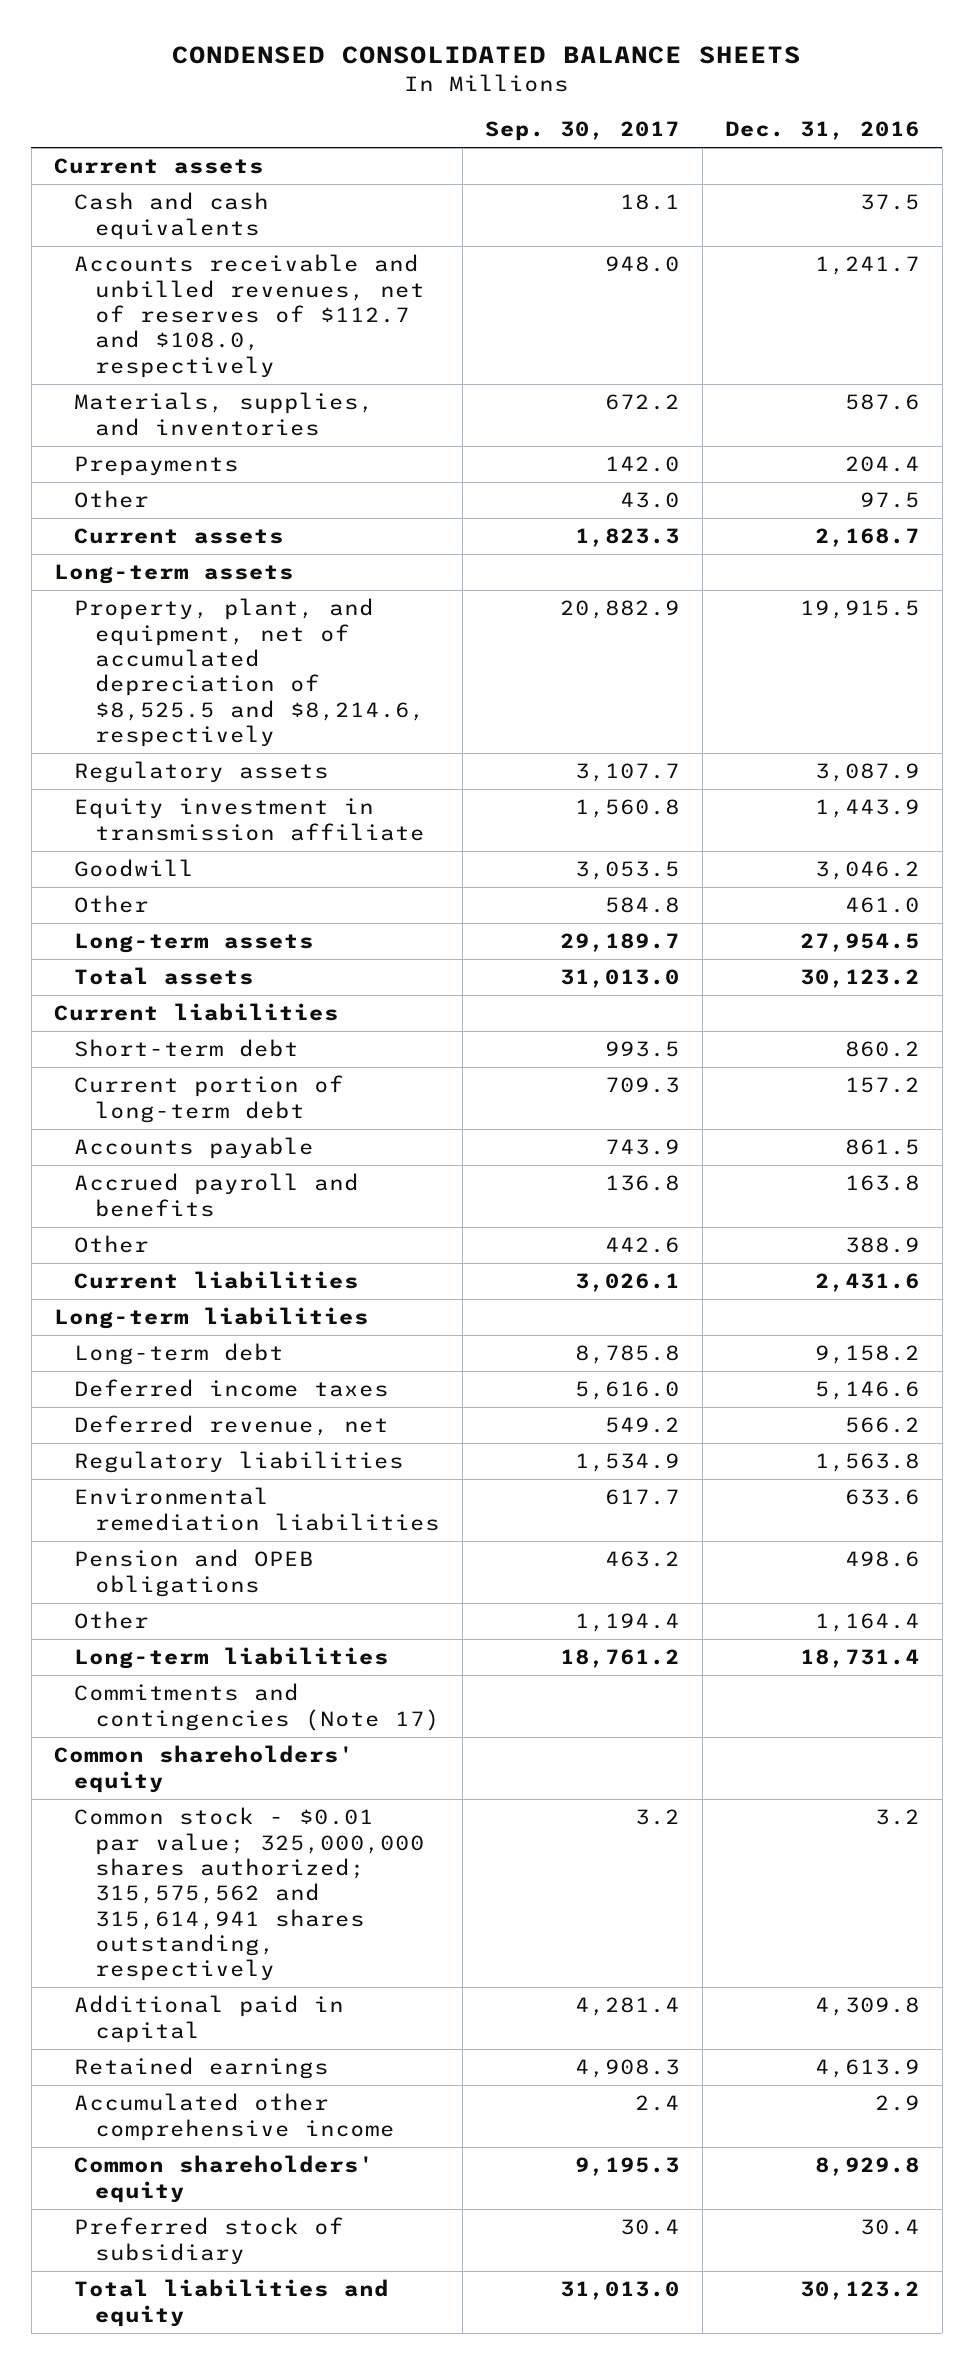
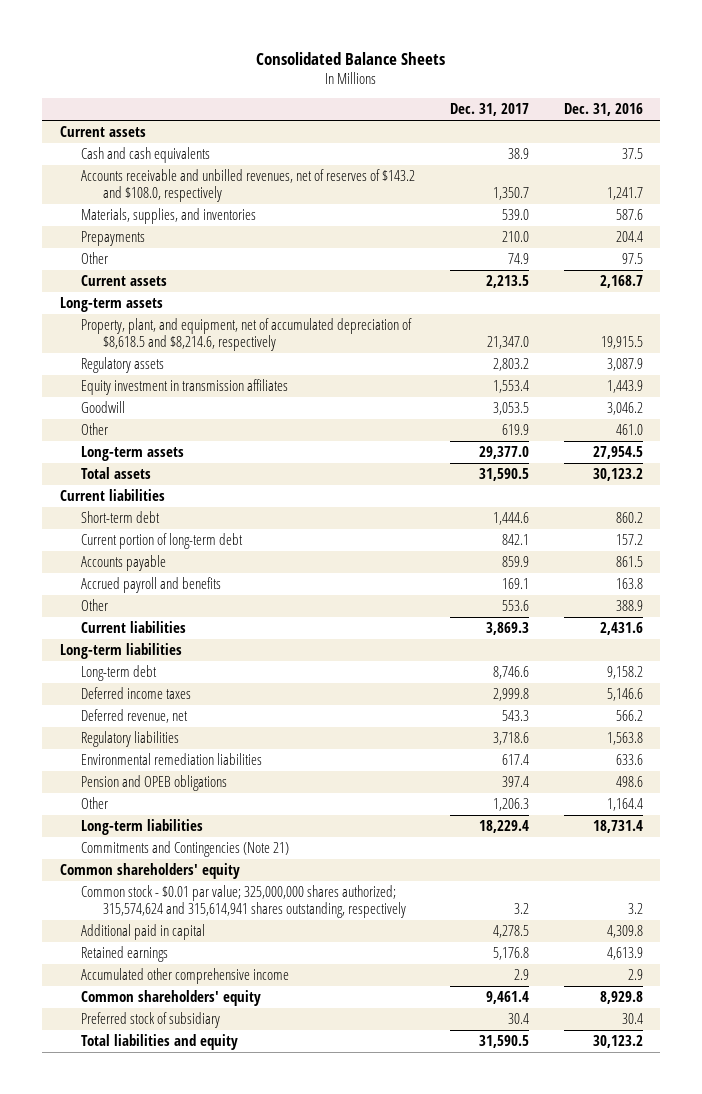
[171,46,801,65] CONDENSED CONSOLIDATED BALANCE SHEETS -> [256,51,446,65] Consolidated Balance Sheets
[485,121,681,142] Sep. 30, 2017 -> none
none -> [449,103,529,117] Dec. 31, 2017
[74,254,426,378] Accounts receivable and unbilled revenues, net of reserves of $112.7 and $108.0, respectively -> [81,169,416,202] Accounts receivable and unbilled revenues, net of reserves of $143.2 and $108.0, respectively
[74,598,426,747] Property, plant, and equipment, net of accumulated depreciation of $8,525.5 and $8,214.6, respectively -> [81,318,413,351] Property, plant, and equipment, net of accumulated depreciation of $8,618.5 and $8,214.6, respectively
[74,798,426,841] Equity investment in transmission affiliate -> [81,379,289,396] Equity investment in transmission affiliates
[74,1683,441,1731] Commitments and contingencies (Note 17) -> [81,841,290,858] Commitments and Contingencies (Note 21)
[74,1807,426,1982] Common stock - $0.01 par value; 325,000,000 shares authorized; 315,575,562 and 315,614,941 shares outstanding, respectively -> [81,885,406,918] Common stock - $0.01 par value; 325,000,000 shares authorized; 315,574,624 and 315,614,941 shares outstanding, respectively

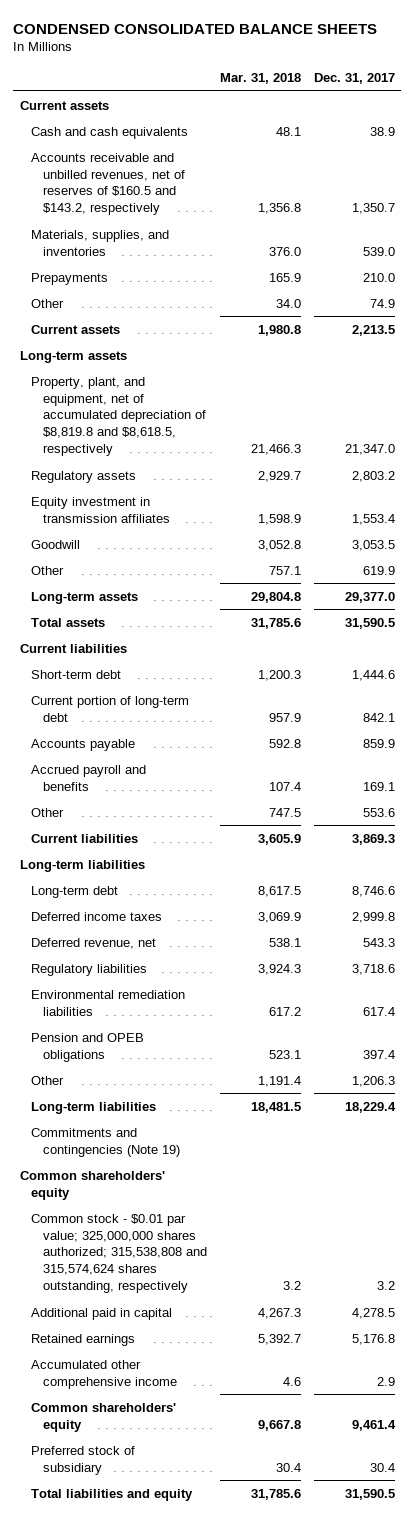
[256,51,446,65] Consolidated Balance Sheets -> [13,23,378,34] CONDENSED CONSOLIDATED BALANCE SHEETS
[563,103,643,117] Dec. 31, 2016 -> none
none -> [219,73,301,85] Mar. 31, 2018
[81,169,416,202] Accounts receivable and unbilled revenues, net of reserves of $143.2 and $108.0, respectively -> [31,152,185,216] Accounts receivable and unbilled revenues, net of reserves of $160.5 and $143.2, respectively
[81,318,413,351] Property, plant, and equipment, net of accumulated depreciation of $8,618.5 and $8,214.6, respectively -> [31,376,206,457] Property, plant, and equipment, net of accumulated depreciation of $8,819.8 and $8,618.5, respectively
[81,841,290,858] Commitments and Contingencies (Note 21) -> [31,1127,180,1157] Commitments and contingencies (Note 19)
[81,885,406,918] Common stock - $0.01 par value; 325,000,000 shares authorized; 315,574,624 and 315,614,941 shares outstanding, respectively -> [31,1213,207,1294] Common stock - $0.01 par value; 325,000,000 shares authorized; 315,538,808 and 315,574,624 shares outstanding, respectively

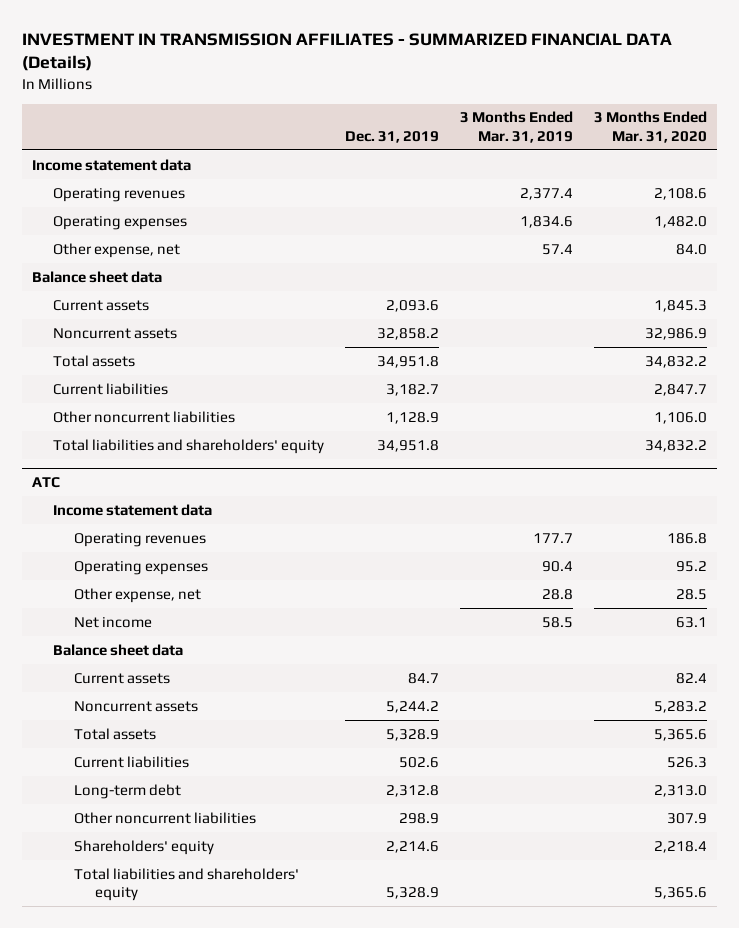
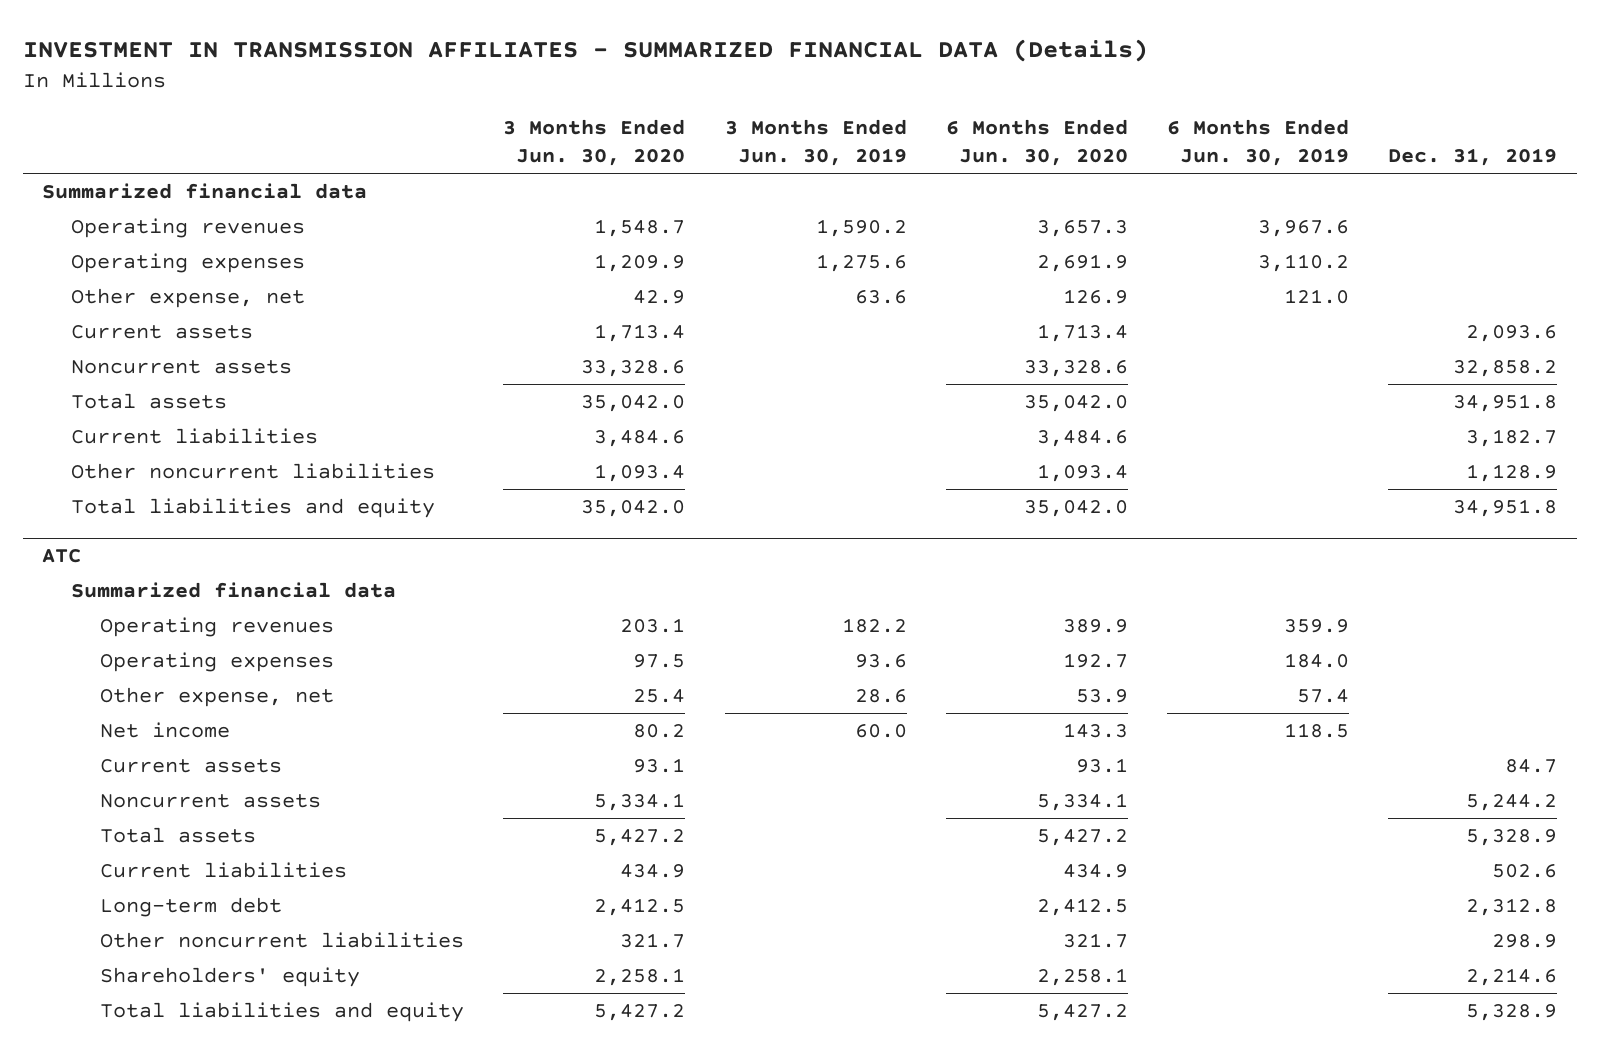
[459,111,573,144] 3 Months Ended Mar. 31, 2019 -> none
[593,111,707,144] 3 Months Ended Mar. 31, 2020 -> none
none -> [503,118,686,166] 3 Months Ended Jun. 30, 2020
none -> [724,118,907,166] 3 Months Ended Jun. 30, 2019
none -> [945,118,1128,166] 6 Months Ended Jun. 30, 2020
none -> [1167,118,1350,166] 6 Months Ended Jun. 30, 2019
[32,158,192,171] Income statement data -> none
none -> [42,183,368,200] Summarized financial data
[32,270,163,283] Balance sheet data -> none
[52,438,324,454] Total liabilities and shareholders' equity -> [71,498,436,519] Total liabilities and equity
[52,503,212,516] Income statement data -> none
none -> [71,582,397,599] Summarized financial data
[52,643,183,656] Balance sheet data -> none
[73,867,299,902] Total liabilities and shareholders' equity -> [100,1002,465,1023] Total liabilities and equity

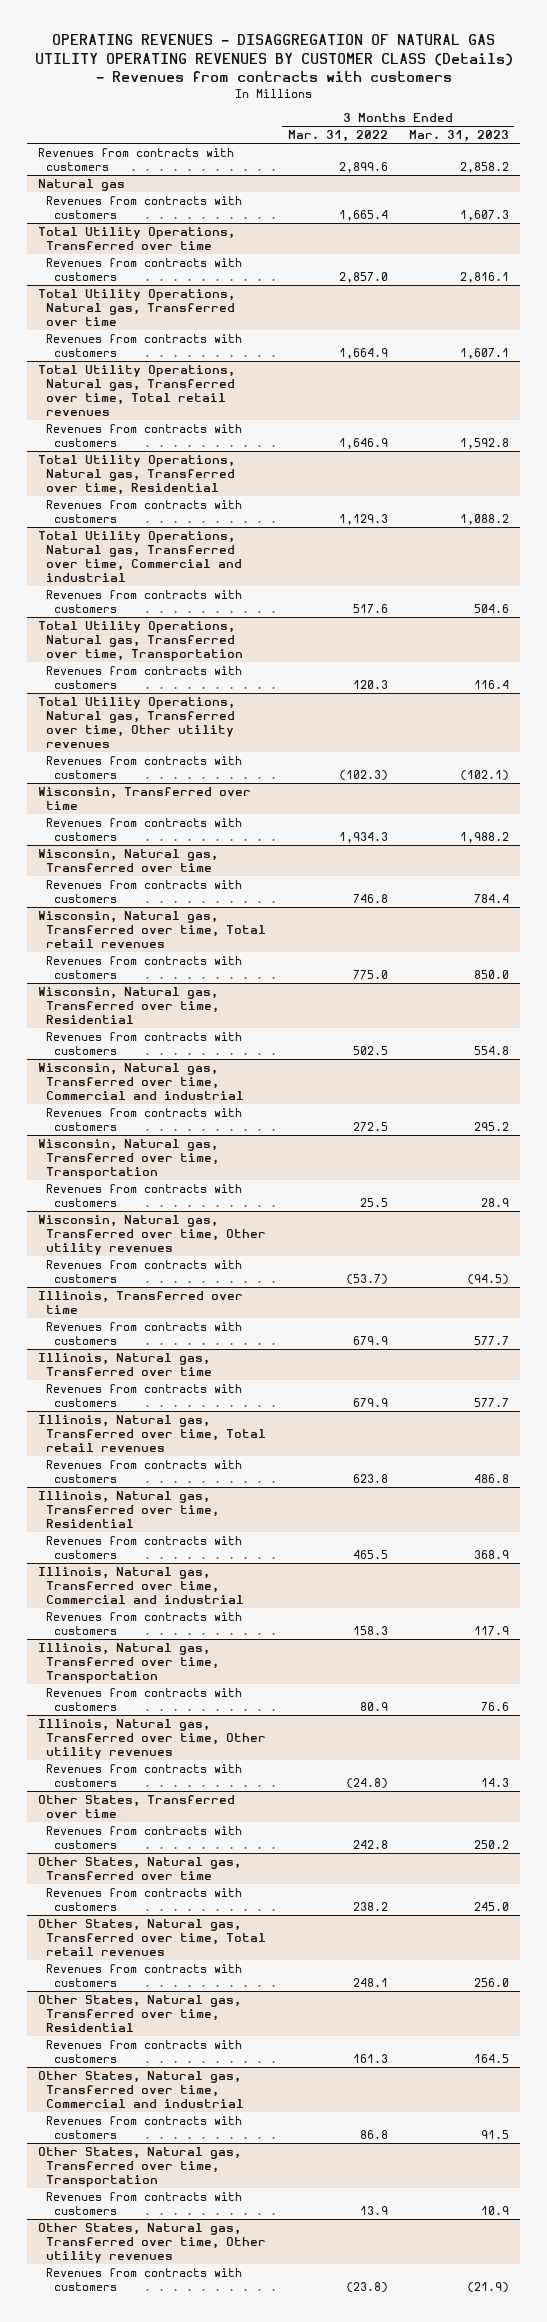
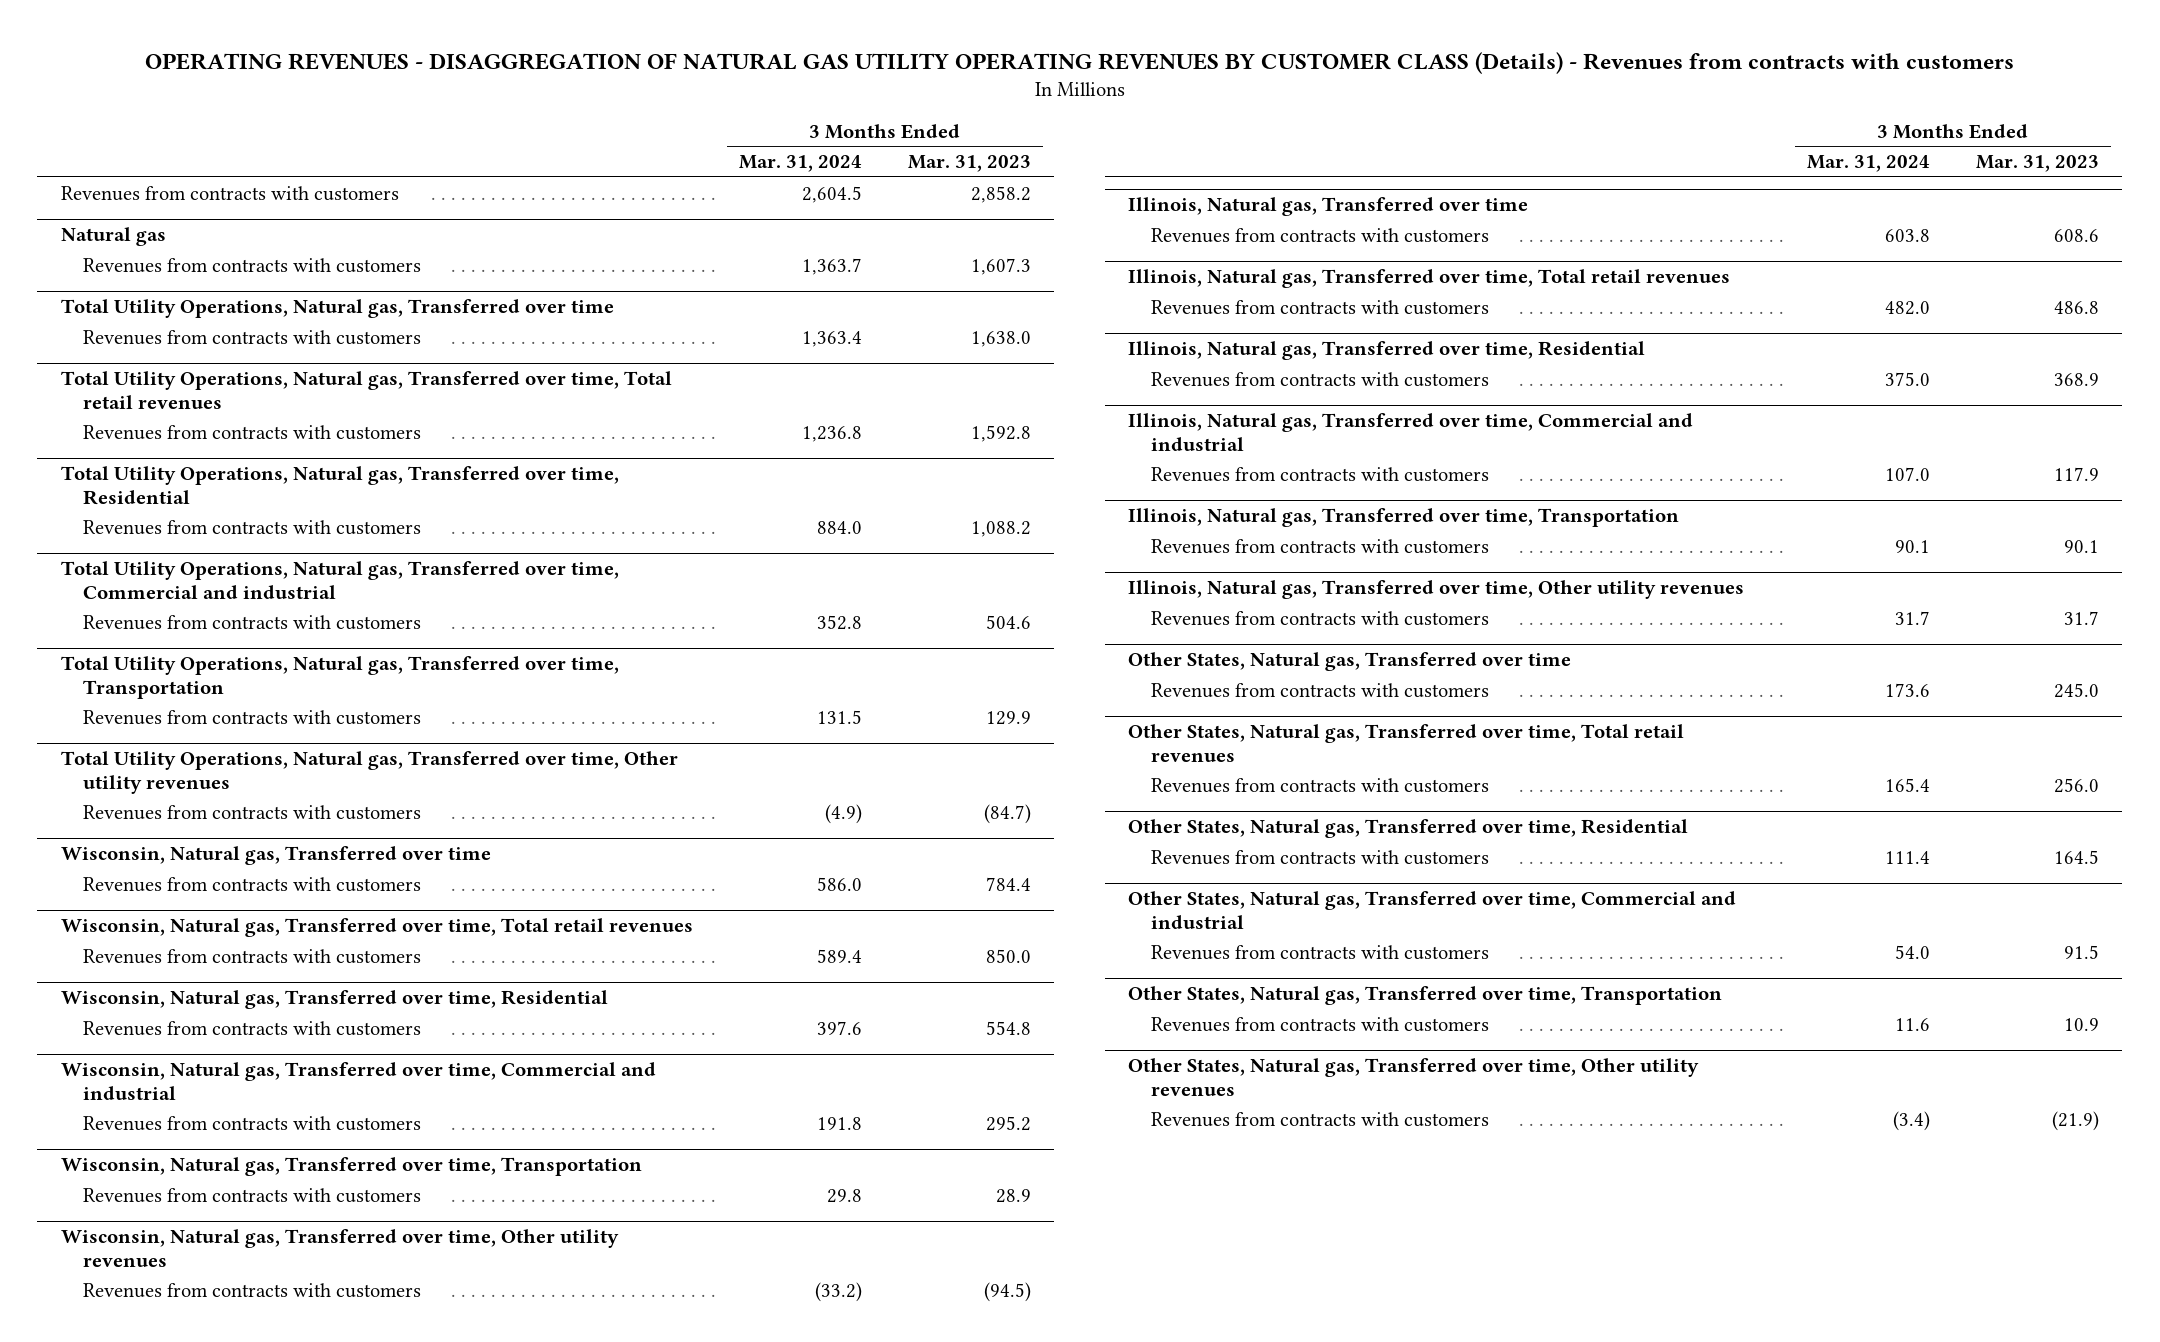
[287,130,388,143] Mar. 31, 2022 -> none
none -> [738,155,862,173] Mar. 31, 2024
[37,226,235,250] Total Utility Operations, Transferred over time -> none
[46,257,243,281] Revenues from contracts with customers -> none
[460,347,510,359] 1,607.1 -> [971,330,1032,347] 1,638.0
[474,679,510,689] 116.4 -> [986,710,1032,725] 129.9
[37,786,251,810] Wisconsin, Transferred over time -> none
[46,817,243,841] Revenues from contracts with customers -> none
[460,769,510,781] (102.1) -> [984,803,1032,824] (84.7)
[37,1290,243,1314] Illinois, Transferred over time -> none
[46,1321,243,1345] Revenues from contracts with customers -> none
[474,1397,510,1407] 577.7 -> [2054,228,2100,242] 608.6
[481,1701,510,1711] 76.6 -> [2064,539,2100,553] 90.1
[37,1794,235,1818] Other States, Transferred over time -> none
[46,1825,243,1849] Revenues from contracts with customers -> none
[481,1777,510,1787] 14.3 -> [2064,610,2100,625] 31.7

